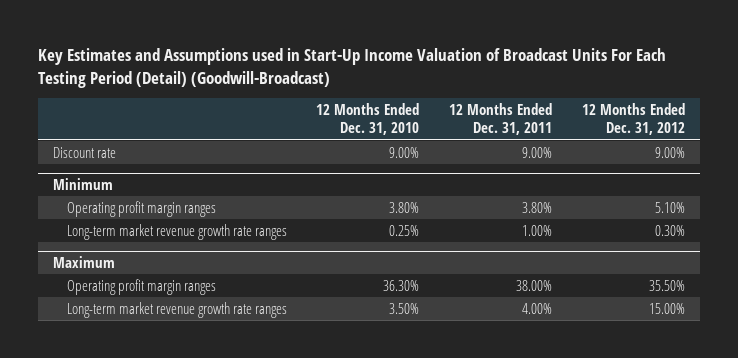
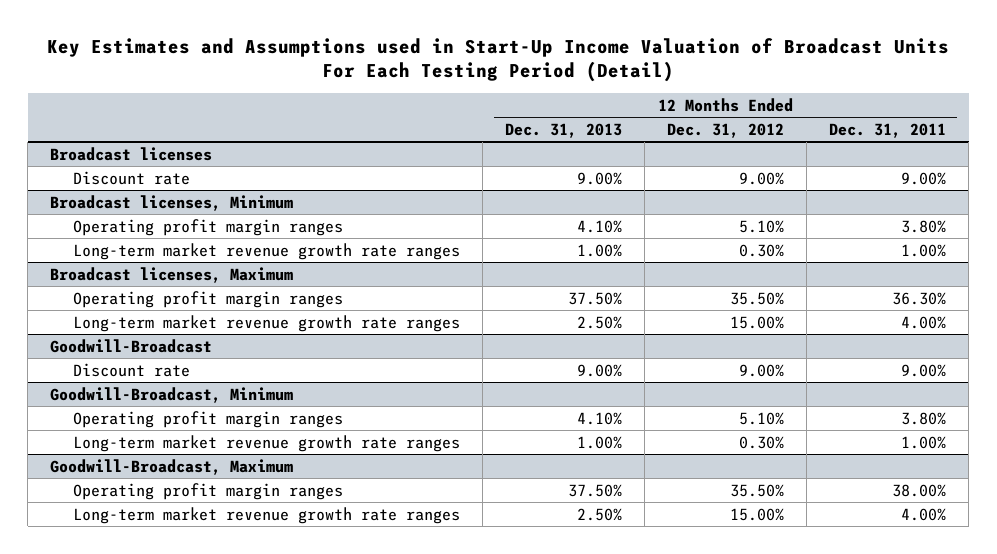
[38,47,667,88] Key Estimates and Assumptions used in Start-Up Income Valuation of Broadcast Units For Each Testing Period (Detail) (Goodwill-Broadcast) -> [47,37,950,83] Key Estimates and Assumptions used in Start-Up Income Valuation of Broadcast Units For Each Testing Period (Detail)
[316,102,420,136] 12 Months Ended Dec. 31, 2010 -> none
none -> [505,122,623,138] Dec. 31, 2013
none -> [50,146,213,161] Broadcast licenses
[53,178,114,191] Minimum -> none
none -> [50,194,294,211] Broadcast licenses, Minimum
[53,256,116,269] Maximum -> none
none -> [50,266,294,283] Broadcast licenses, Maximum
none -> [72,290,343,308] Operating profit margin ranges
none -> [72,314,460,332] Long-term market revenue growth rate ranges
none -> [50,338,213,353] Goodwill-Broadcast
none -> [72,362,190,377] Discount rate
none -> [50,386,294,403] Goodwill-Broadcast, Minimum
none -> [72,410,343,428] Operating profit margin ranges
none -> [72,434,460,452] Long-term market revenue growth rate ranges
none -> [50,458,294,475] Goodwill-Broadcast, Maximum

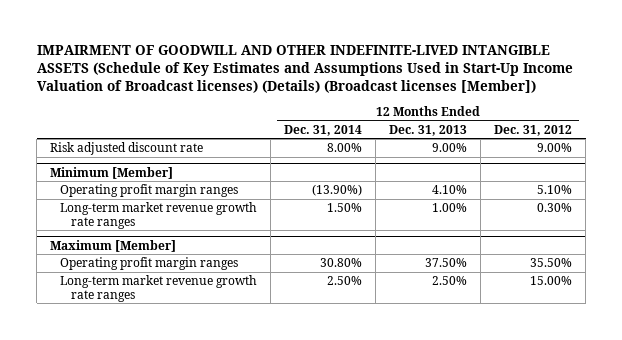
[47,37,950,83] Key Estimates and Assumptions used in Start-Up Income Valuation of Broadcast Units For Each Testing Period (Detail) -> [36,44,573,94] IMPAIRMENT OF GOODWILL AND OTHER INDEFINITE-LIVED INTANGIBLE ASSETS (Schedule of Key Estimates and Assumptions Used in Start-Up Income Valuation of Broadcast licenses) (Details) (Broadcast licenses [Member])
[829,122,947,138] Dec. 31, 2011 -> none
none -> [284,124,363,136] Dec. 31, 2014
[50,146,213,161] Broadcast licenses -> none
[50,194,294,211] Broadcast licenses, Minimum -> none
[72,218,343,236] Operating profit margin ranges -> none
[72,242,460,260] Long-term market revenue growth rate ranges -> none
[50,266,294,283] Broadcast licenses, Maximum -> none
[72,290,343,308] Operating profit margin ranges -> none
[72,314,460,332] Long-term market revenue growth rate ranges -> none
[50,338,213,353] Goodwill-Broadcast -> none
[72,362,190,377] Discount rate -> none
[50,386,294,403] Goodwill-Broadcast, Minimum -> none
[72,170,190,185] Discount rate -> [49,142,203,156] Risk adjusted discount rate
none -> [49,166,173,179] Minimum [Member]
[50,458,294,475] Goodwill-Broadcast, Maximum -> none
none -> [49,239,176,252] Maximum [Member]

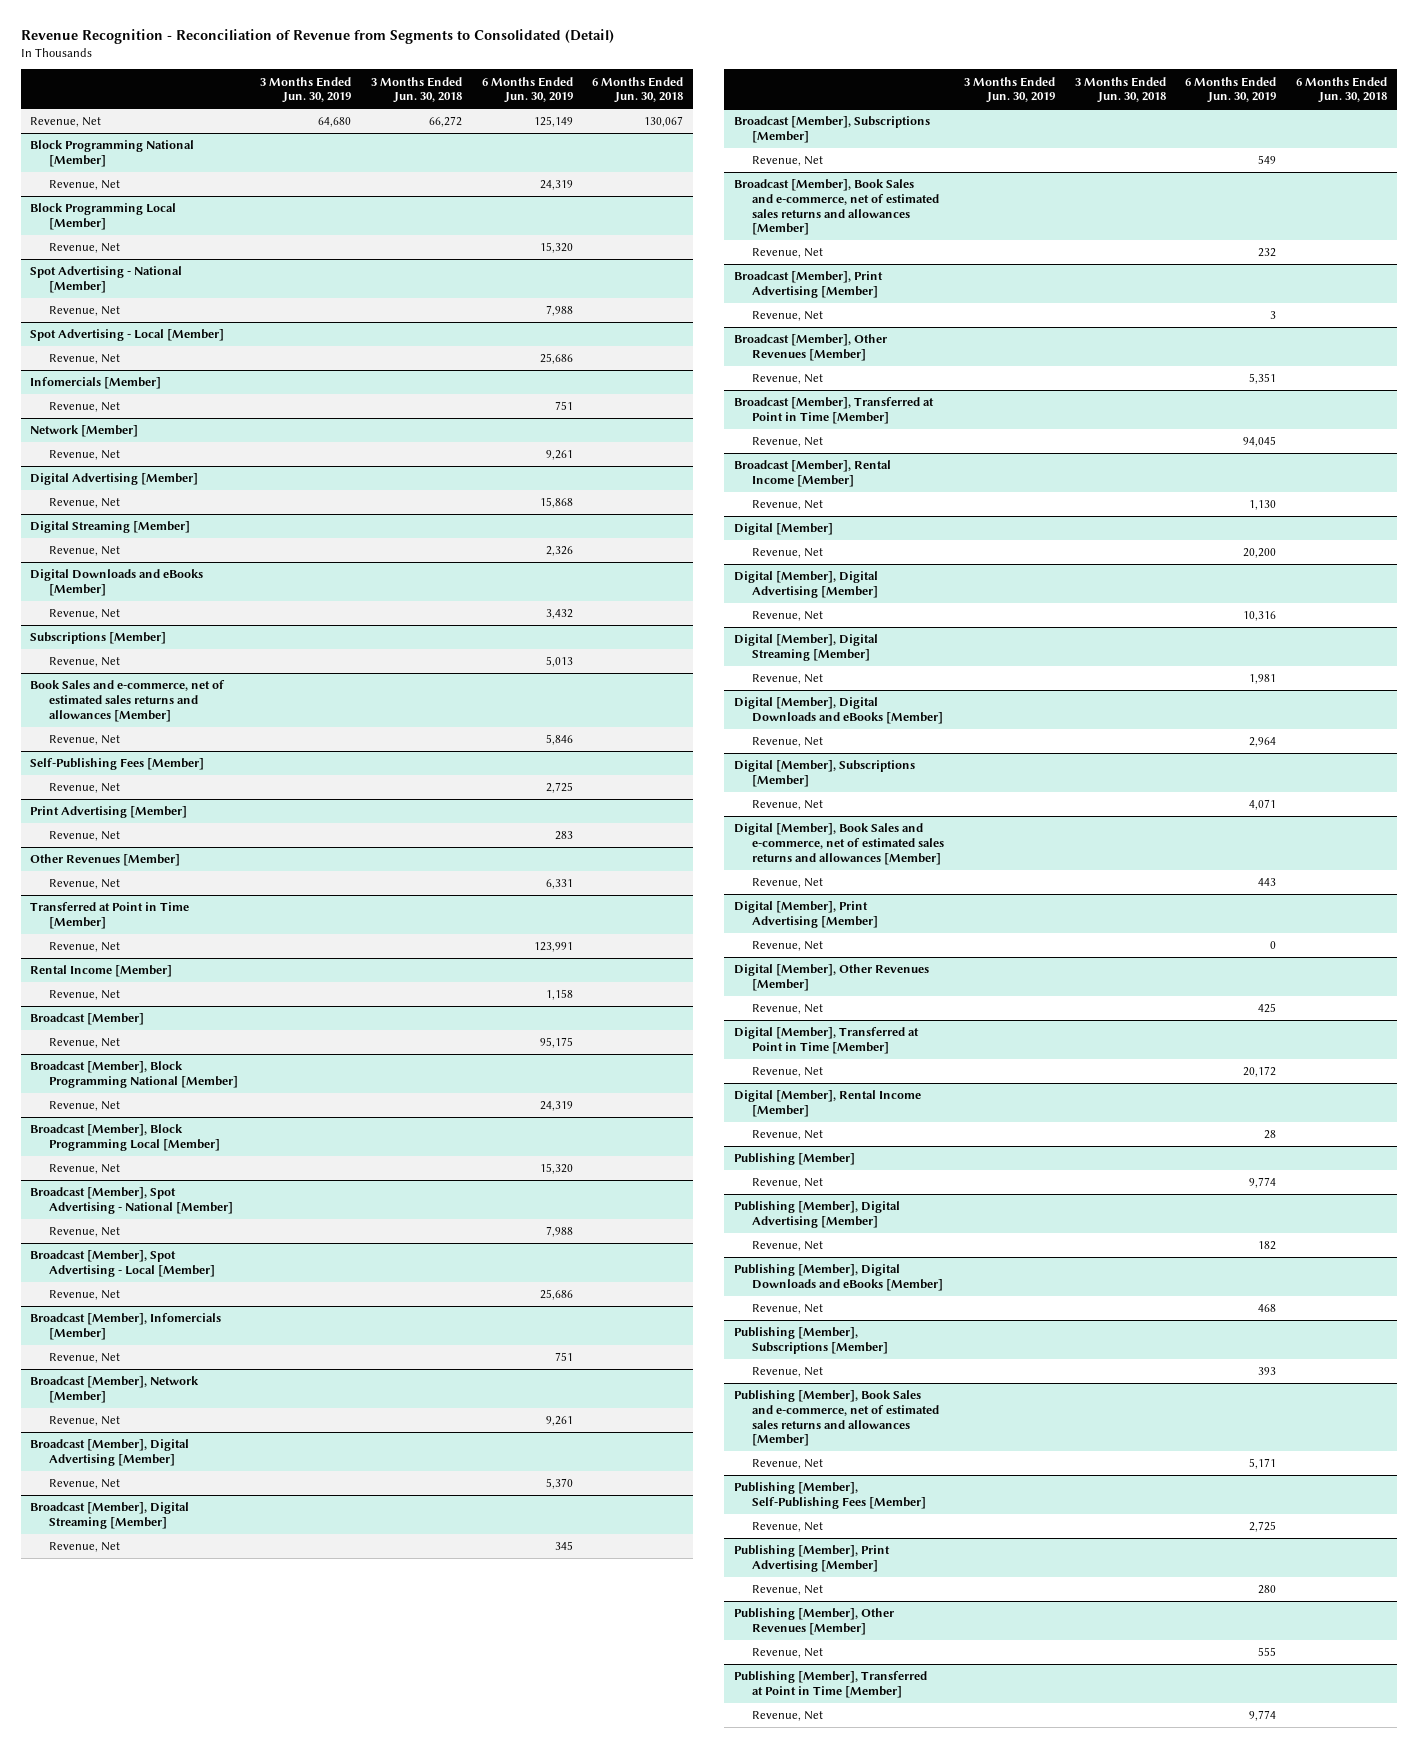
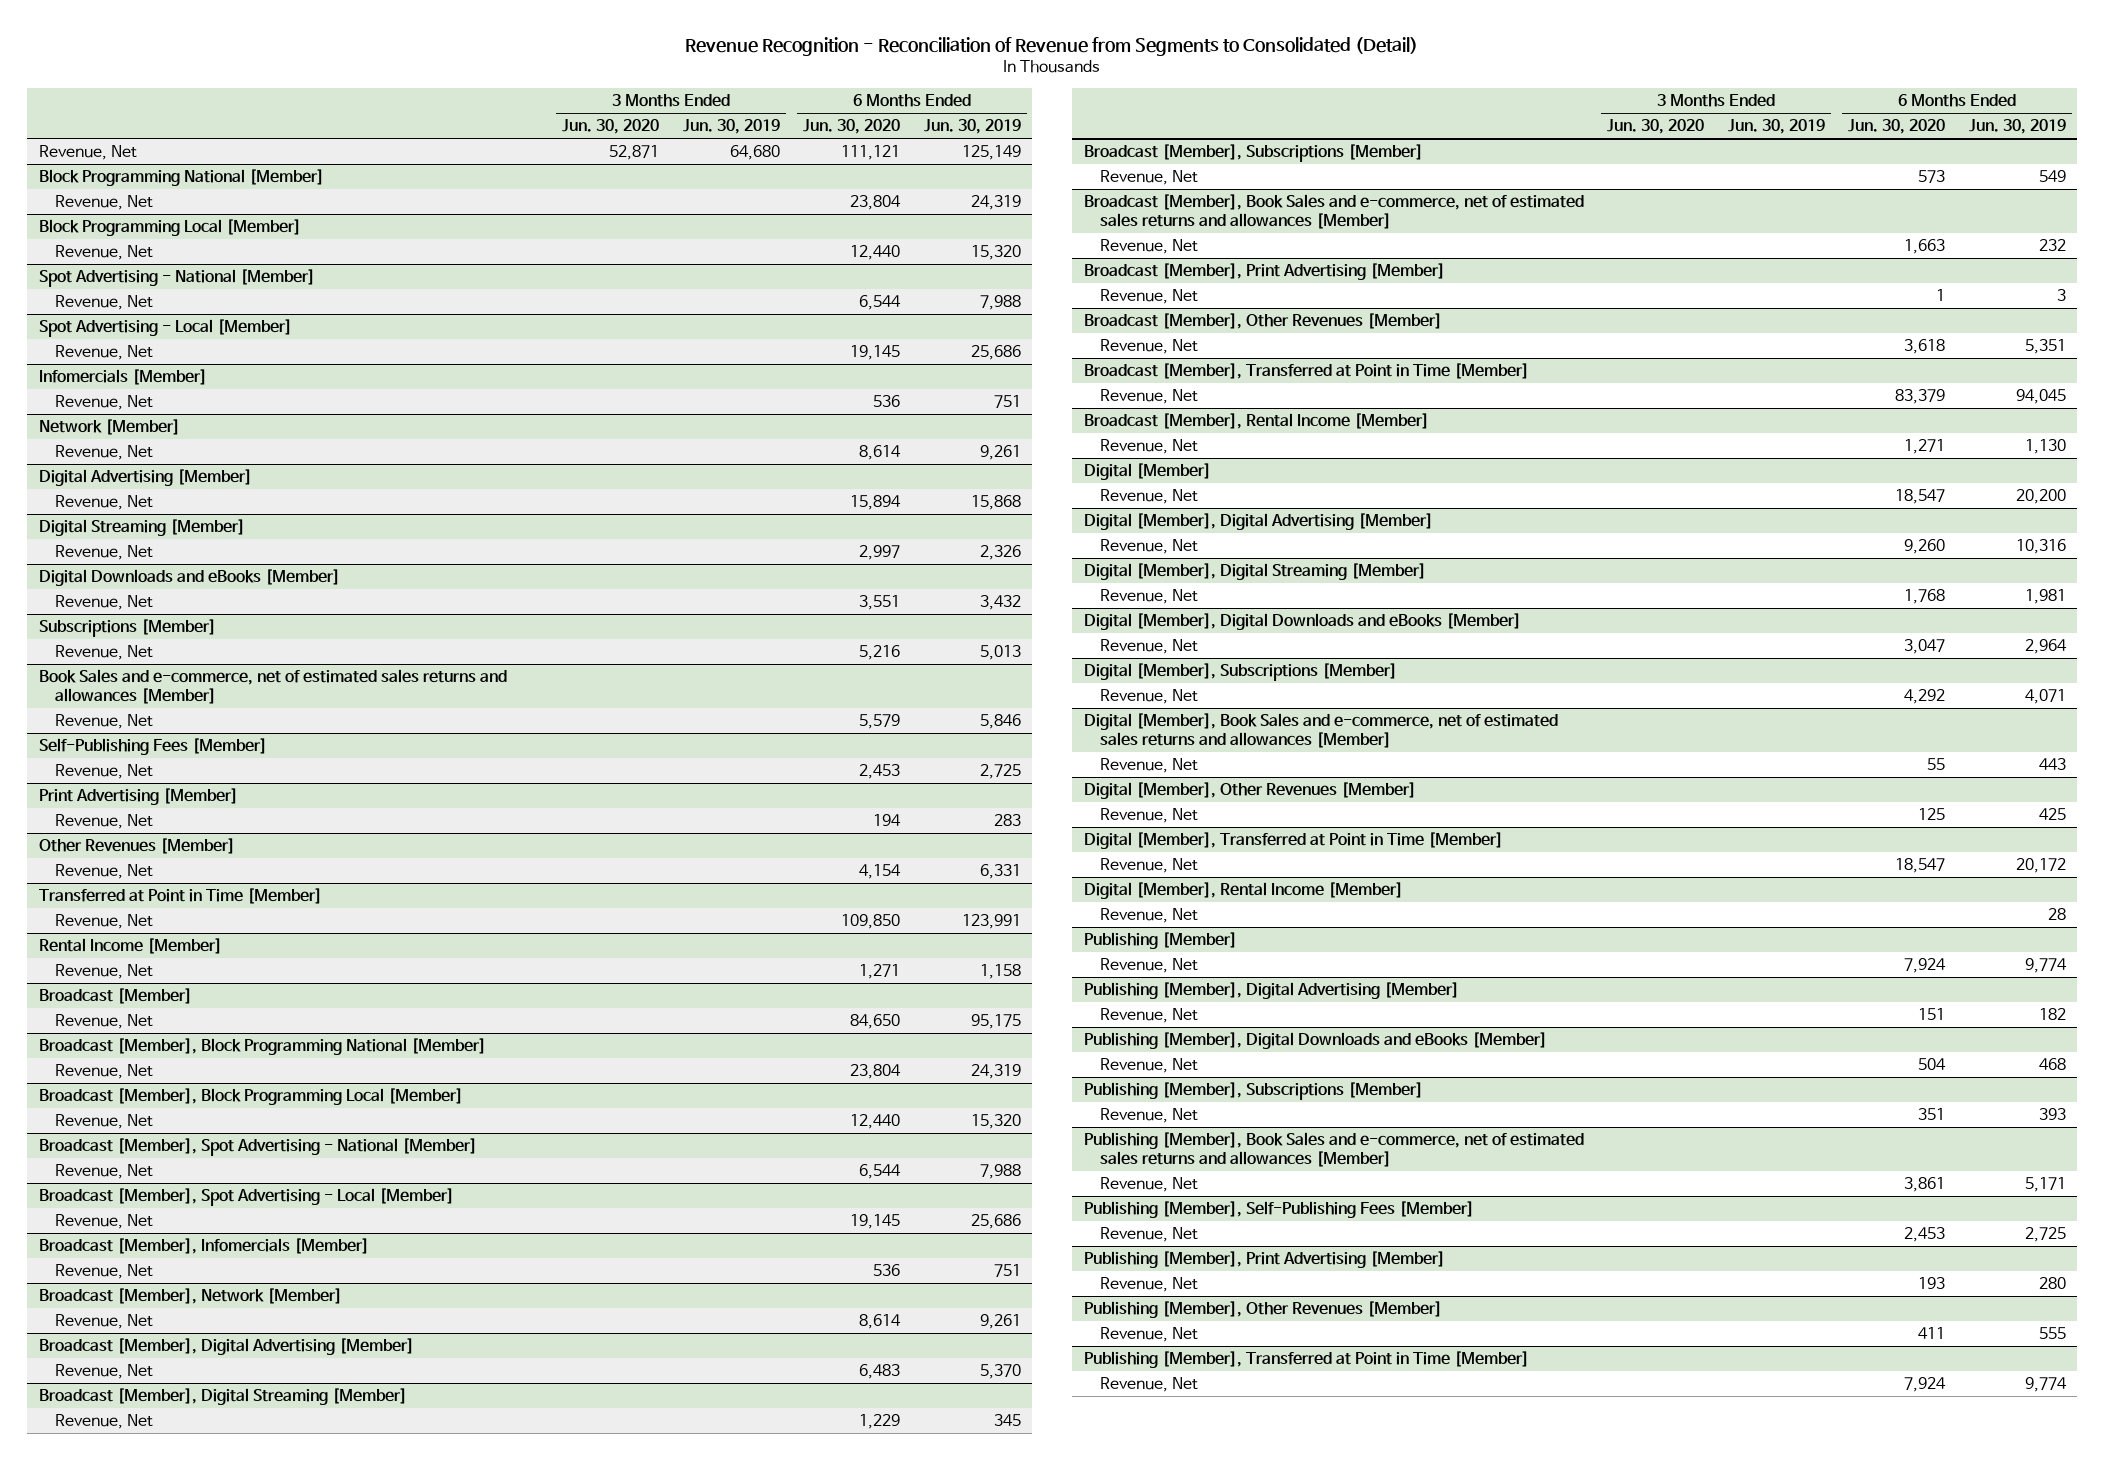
[370,76,462,104] 3 Months Ended Jun. 30, 2018 -> none
[592,76,684,104] 6 Months Ended Jun. 30, 2018 -> none
none -> [562,119,660,135] Jun. 30, 2020
none -> [803,119,901,135] Jun. 30, 2020
[734,901,879,928] Digital [Member], Print Advertising [Member] -> none
[752,941,824,952] Revenue, Net -> none

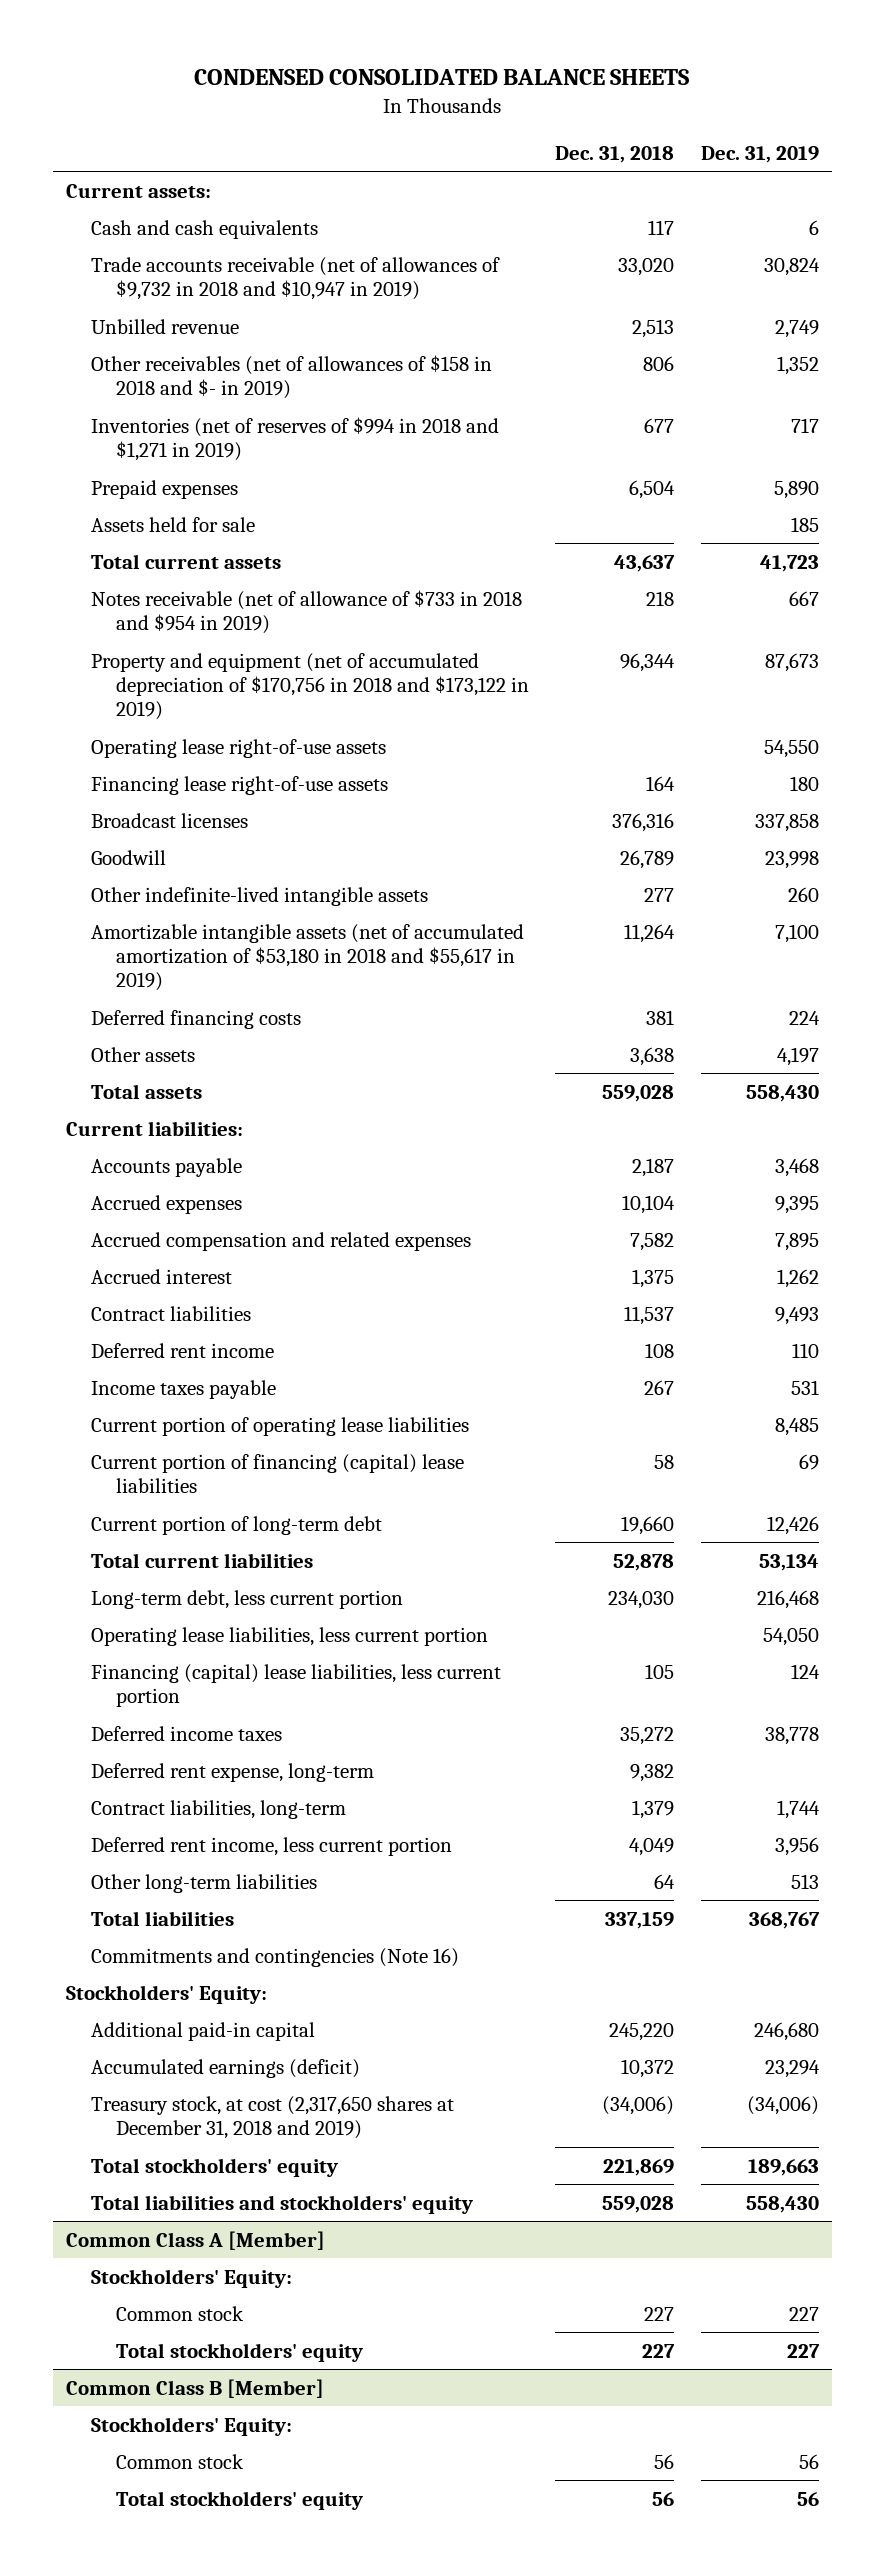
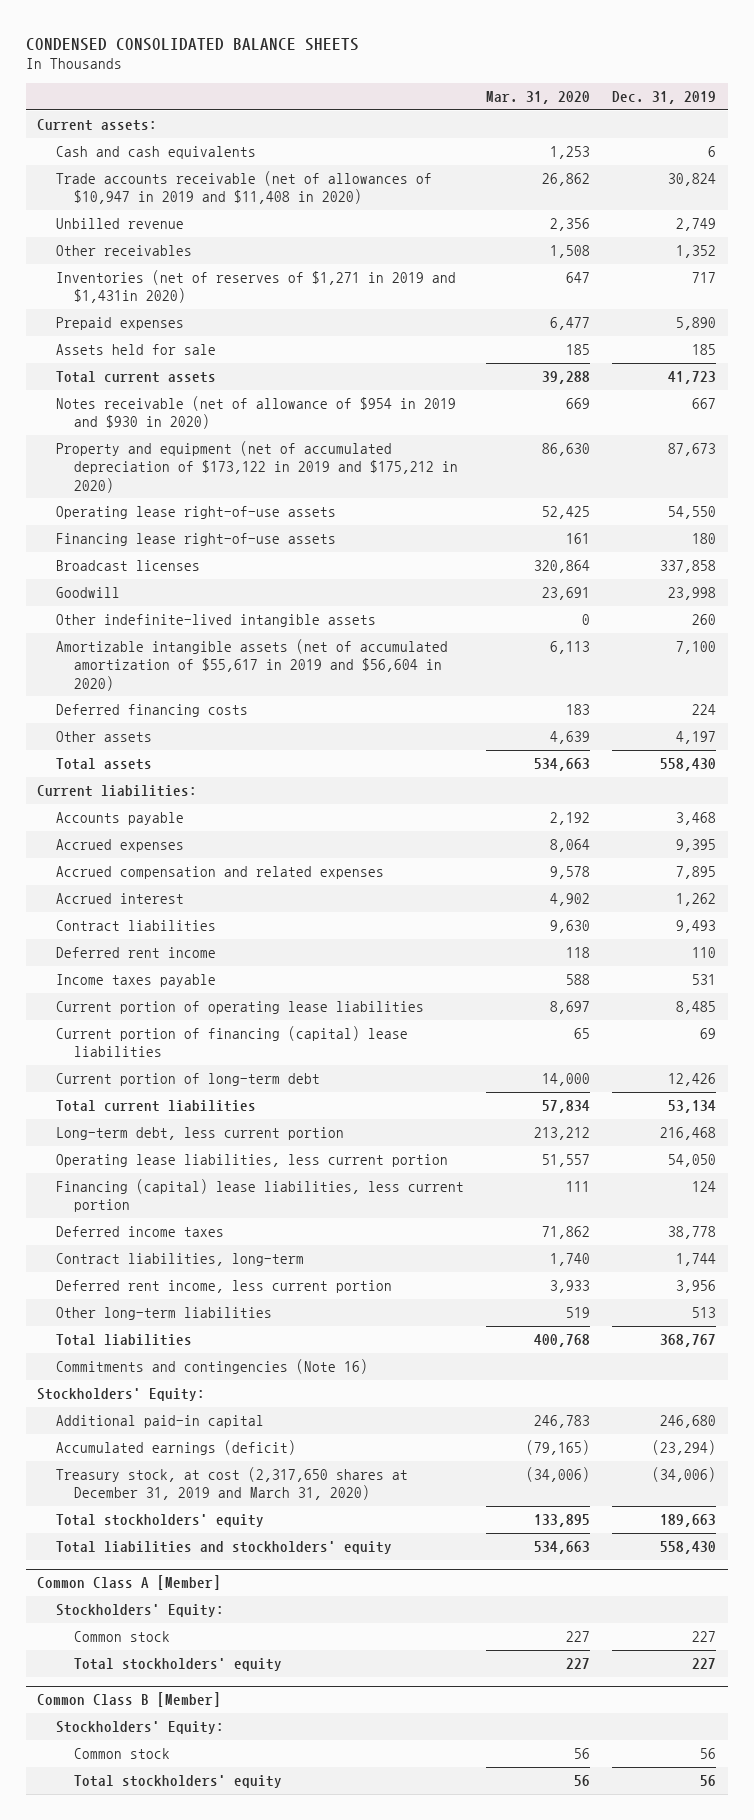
[555,145,675,163] Dec. 31, 2018 -> none
none -> [486,90,591,104] Mar. 31, 2020
[90,256,500,301] Trade accounts receivable (net of allowances of $9,732 in 2018 and $10,947 in 2019) -> [55,171,432,205] Trade accounts receivable (net of allowances of $10,947 in 2019 and $11,408 in 2020)
[90,354,492,400] Other receivables (net of allowances of $158 in 2018 and $- in 2019) -> [55,245,192,257] Other receivables
[90,416,499,462] Inventories (net of reserves of $994 in 2018 and $1,271 in 2019) -> [55,270,456,304] Inventories (net of reserves of $1,271 in 2019 and $1,431in 2020)
[90,589,522,635] Notes receivable (net of allowance of $733 in 2018 and $954 in 2019) -> [55,396,456,430] Notes receivable (net of allowance of $954 in 2019 and $930 in 2020)
[90,652,530,721] Property and equipment (net of accumulated depreciation of $170,756 in 2018 and $173,122 in 2019) -> [55,441,459,493] Property and equipment (net of accumulated depreciation of $173,122 in 2019 and $175,212 in 2020)
[90,923,524,992] Amortizable intangible assets (net of accumulated amortization of $53,180 in 2018 and $55,617 in 2019) -> [55,639,448,691] Amortizable intangible assets (net of accumulated amortization of $55,617 in 2019 and $56,604 in 2020)
[90,1762,374,1782] Deferred rent expense, long-term -> none
[764,2059,820,2078] 23,294 -> [652,1440,717,1456] (23,294)
[90,2095,454,2140] Treasury stock, at cost (2,317,650 shares at December 31, 2018 and 2019) -> [55,1467,408,1501] Treasury stock, at cost (2,317,650 shares at December 31, 2019 and March 31, 2020)

